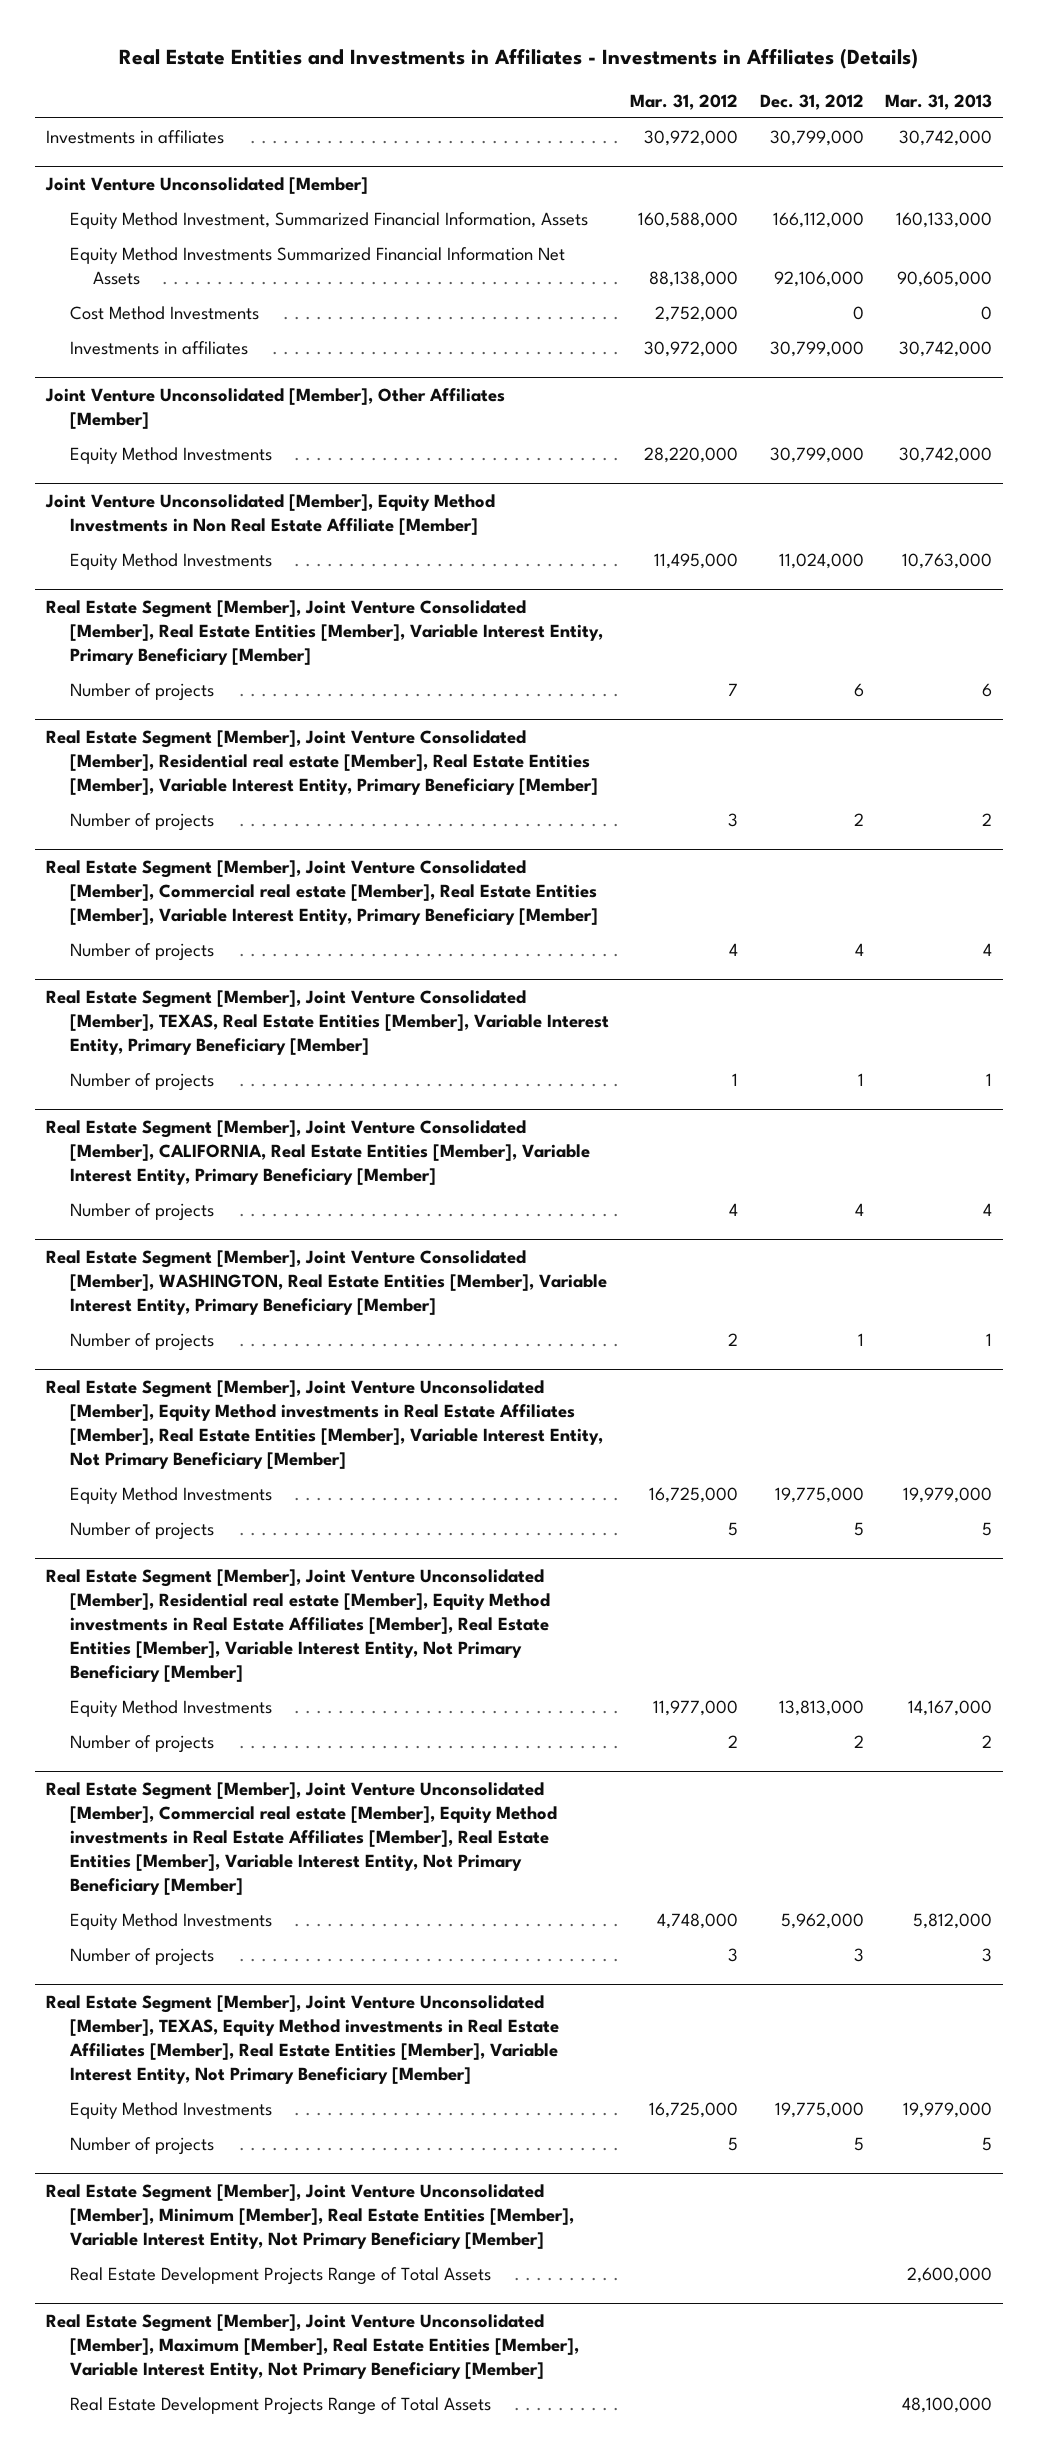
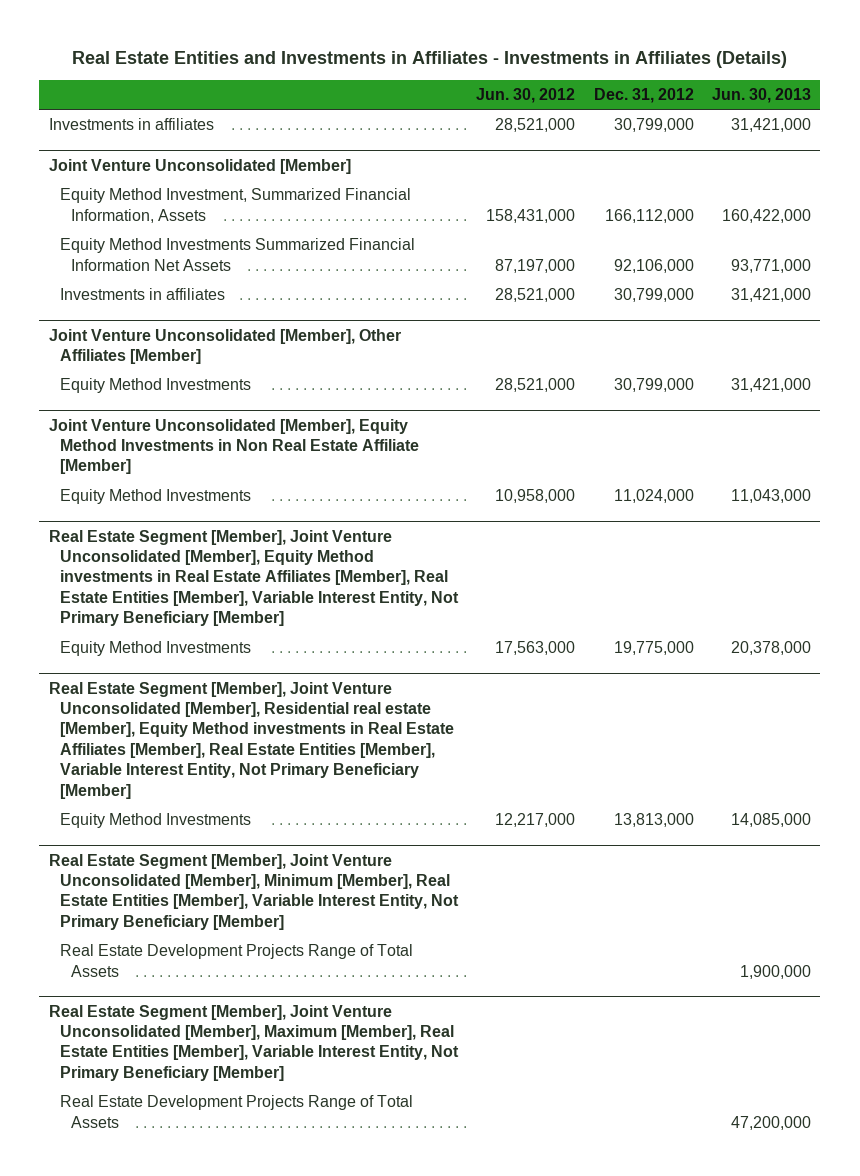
[630,93,739,110] Mar. 31, 2012 -> none
[885,93,993,110] Mar. 31, 2013 -> none
none -> [476,88,576,104] Jun. 30, 2012
none -> [712,88,812,104] Jun. 30, 2013
[69,305,259,320] Cost Method Investments -> none
[46,599,603,665] Real Estate Segment [Member], Joint Venture Consolidated [Member], Real Estate Entities [Member], Variable Interest Entity, Primary Beneficiary [Member] -> none
[69,682,214,701] Number of projects -> none
[46,729,598,795] Real Estate Segment [Member], Joint Venture Consolidated [Member], Residential real estate [Member], Real Estate Entities [Member], Variable Interest Entity, Primary Beneficiary [Member] -> none
[69,812,214,831] Number of projects -> none
[46,859,598,925] Real Estate Segment [Member], Joint Venture Consolidated [Member], Commercial real estate [Member], Real Estate Entities [Member], Variable Interest Entity, Primary Beneficiary [Member] -> none
[69,942,214,961] Number of projects -> none
[46,989,609,1055] Real Estate Segment [Member], Joint Venture Consolidated [Member], TEXAS, Real Estate Entities [Member], Variable Interest Entity, Primary Beneficiary [Member] -> none
[69,1072,214,1091] Number of projects -> none
[46,1119,590,1185] Real Estate Segment [Member], Joint Venture Consolidated [Member], CALIFORNIA, Real Estate Entities [Member], Variable Interest Entity, Primary Beneficiary [Member] -> none
[69,1202,214,1221] Number of projects -> none
[46,1249,607,1315] Real Estate Segment [Member], Joint Venture Consolidated [Member], WASHINGTON, Real Estate Entities [Member], Variable Interest Entity, Primary Beneficiary [Member] -> none
[69,1332,214,1351] Number of projects -> none
[69,1521,214,1540] Number of projects -> none
[69,1734,214,1753] Number of projects -> none
[46,1781,557,1896] Real Estate Segment [Member], Joint Venture Unconsolidated [Member], Commercial real estate [Member], Equity Method investments in Real Estate Affiliates [Member], Real Estate Entities [Member], Variable Interest Entity, Not Primary Beneficiary [Member] -> none
[69,1912,272,1930] Equity Method Investments -> none
[69,1947,214,1966] Number of projects -> none
[46,1994,559,2084] Real Estate Segment [Member], Joint Venture Unconsolidated [Member], TEXAS, Equity Method investments in Real Estate Affiliates [Member], Real Estate Entities [Member], Variable Interest Entity, Not Primary Beneficiary [Member] -> none
[69,2101,272,2119] Equity Method Investments -> none
[69,2136,214,2155] Number of projects -> none

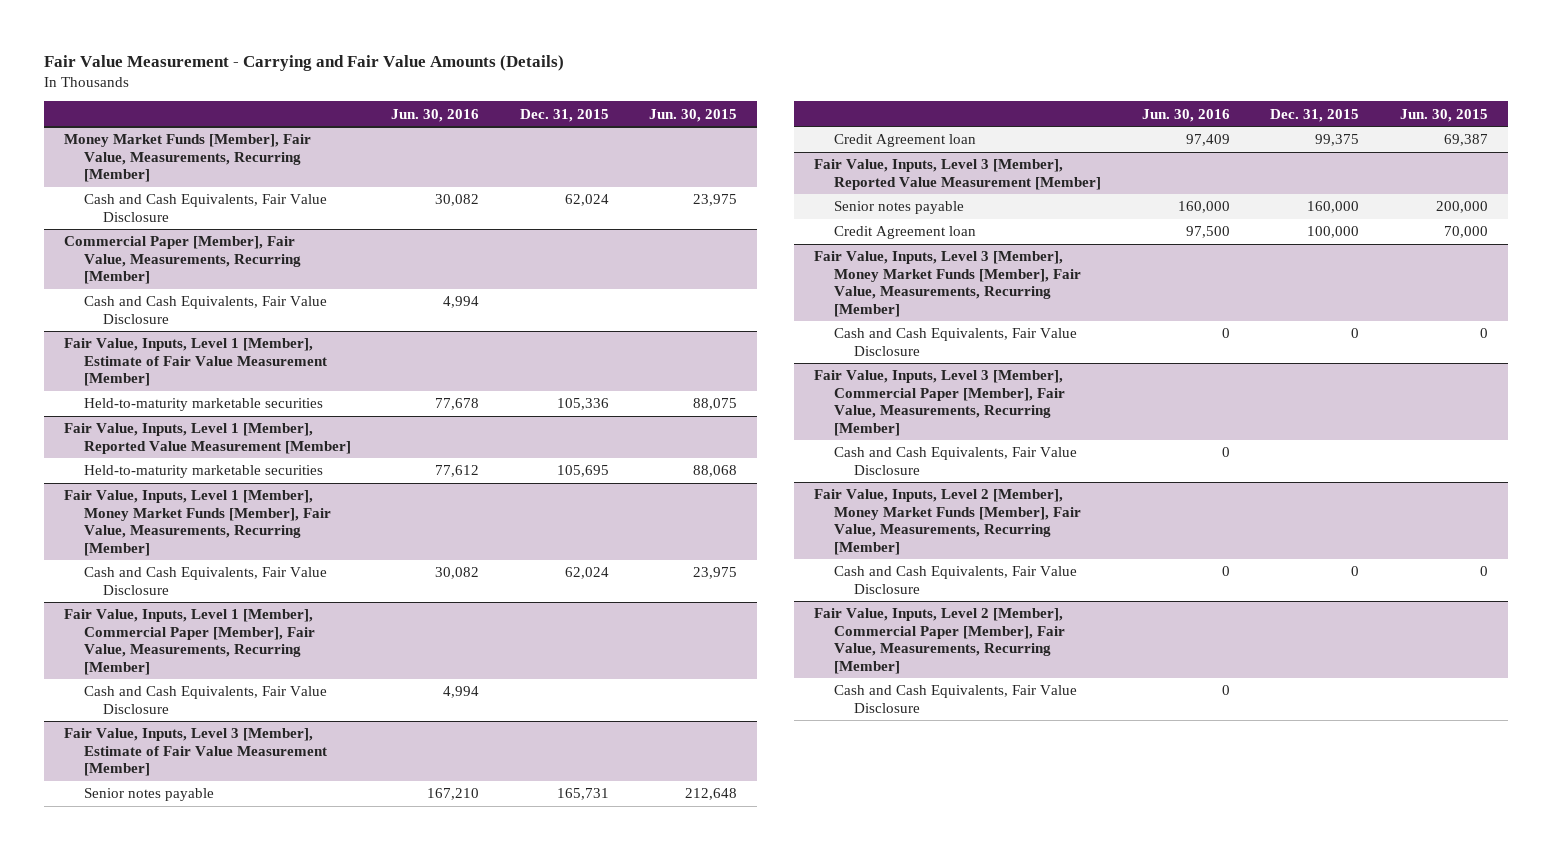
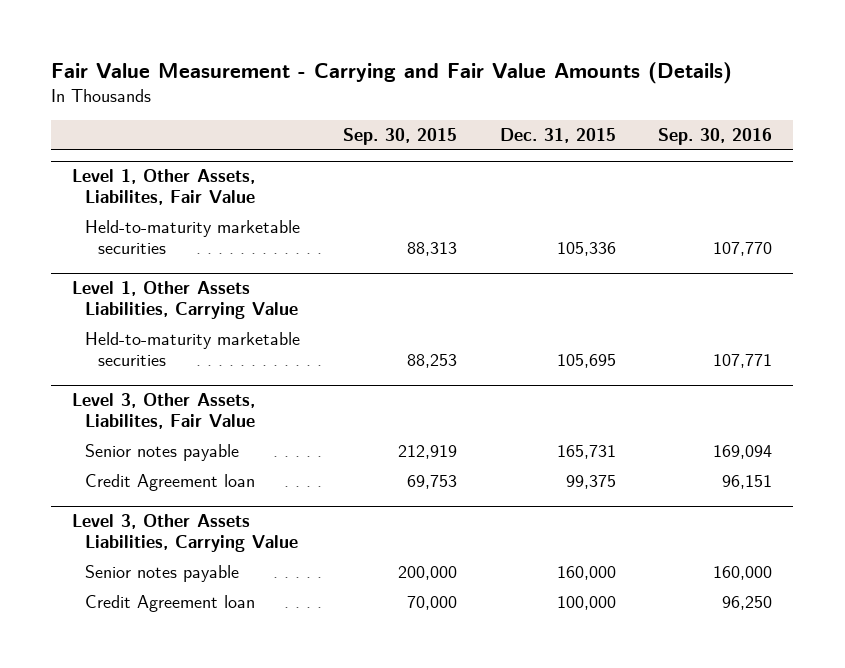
[391,108,480,122] Jun. 30, 2016 -> none
[649,108,738,122] Jun. 30, 2015 -> none
none -> [342,128,457,146] Sep. 30, 2015
none -> [658,128,773,146] Sep. 30, 2016
[63,134,311,183] Money Market Funds [Member], Fair Value, Measurements, Recurring [Member] -> none
[83,194,327,222] Cash and Cash Equivalents, Fair Value Disclosure -> none
[63,236,301,285] Commercial Paper [Member], Fair Value, Measurements, Recurring [Member] -> none
[83,296,327,324] Cash and Cash Equivalents, Fair Value Disclosure -> none
[63,338,327,387] Fair Value, Inputs, Level 1 [Member], Estimate of Fair Value Measurement [Member] -> none
none -> [72,169,256,206] Level 1, Other Assets, Liabilites, Fair Value
[63,423,351,454] Fair Value, Inputs, Level 1 [Member], Reported Value Measurement [Member] -> none
none -> [72,281,299,320] Level 1, Other Assets Liabilities, Carrying Value
[63,490,331,556] Fair Value, Inputs, Level 1 [Member], Money Market Funds [Member], Fair Value, Measurements, Recurring [Member] -> none
[83,567,327,595] Cash and Cash Equivalents, Fair Value Disclosure -> none
[63,609,315,675] Fair Value, Inputs, Level 1 [Member], Commercial Paper [Member], Fair Value, Measurements, Recurring [Member] -> none
[83,686,327,714] Cash and Cash Equivalents, Fair Value Disclosure -> none
[63,728,327,777] Fair Value, Inputs, Level 3 [Member], Estimate of Fair Value Measurement [Member] -> none
none -> [72,393,256,430] Level 3, Other Assets, Liabilites, Fair Value
[814,159,1102,190] Fair Value, Inputs, Level 3 [Member], Reported Value Measurement [Member] -> none
none -> [72,514,299,553] Level 3, Other Assets Liabilities, Carrying Value
[814,251,1082,317] Fair Value, Inputs, Level 3 [Member], Money Market Funds [Member], Fair Value, Measurements, Recurring [Member] -> none
[834,328,1078,356] Cash and Cash Equivalents, Fair Value Disclosure -> none
[814,370,1066,436] Fair Value, Inputs, Level 3 [Member], Commercial Paper [Member], Fair Value, Measurements, Recurring [Member] -> none
[834,447,1078,475] Cash and Cash Equivalents, Fair Value Disclosure -> none
[814,489,1082,555] Fair Value, Inputs, Level 2 [Member], Money Market Funds [Member], Fair Value, Measurements, Recurring [Member] -> none
[834,566,1078,594] Cash and Cash Equivalents, Fair Value Disclosure -> none
[814,608,1066,674] Fair Value, Inputs, Level 2 [Member], Commercial Paper [Member], Fair Value, Measurements, Recurring [Member] -> none
[834,685,1078,713] Cash and Cash Equivalents, Fair Value Disclosure -> none

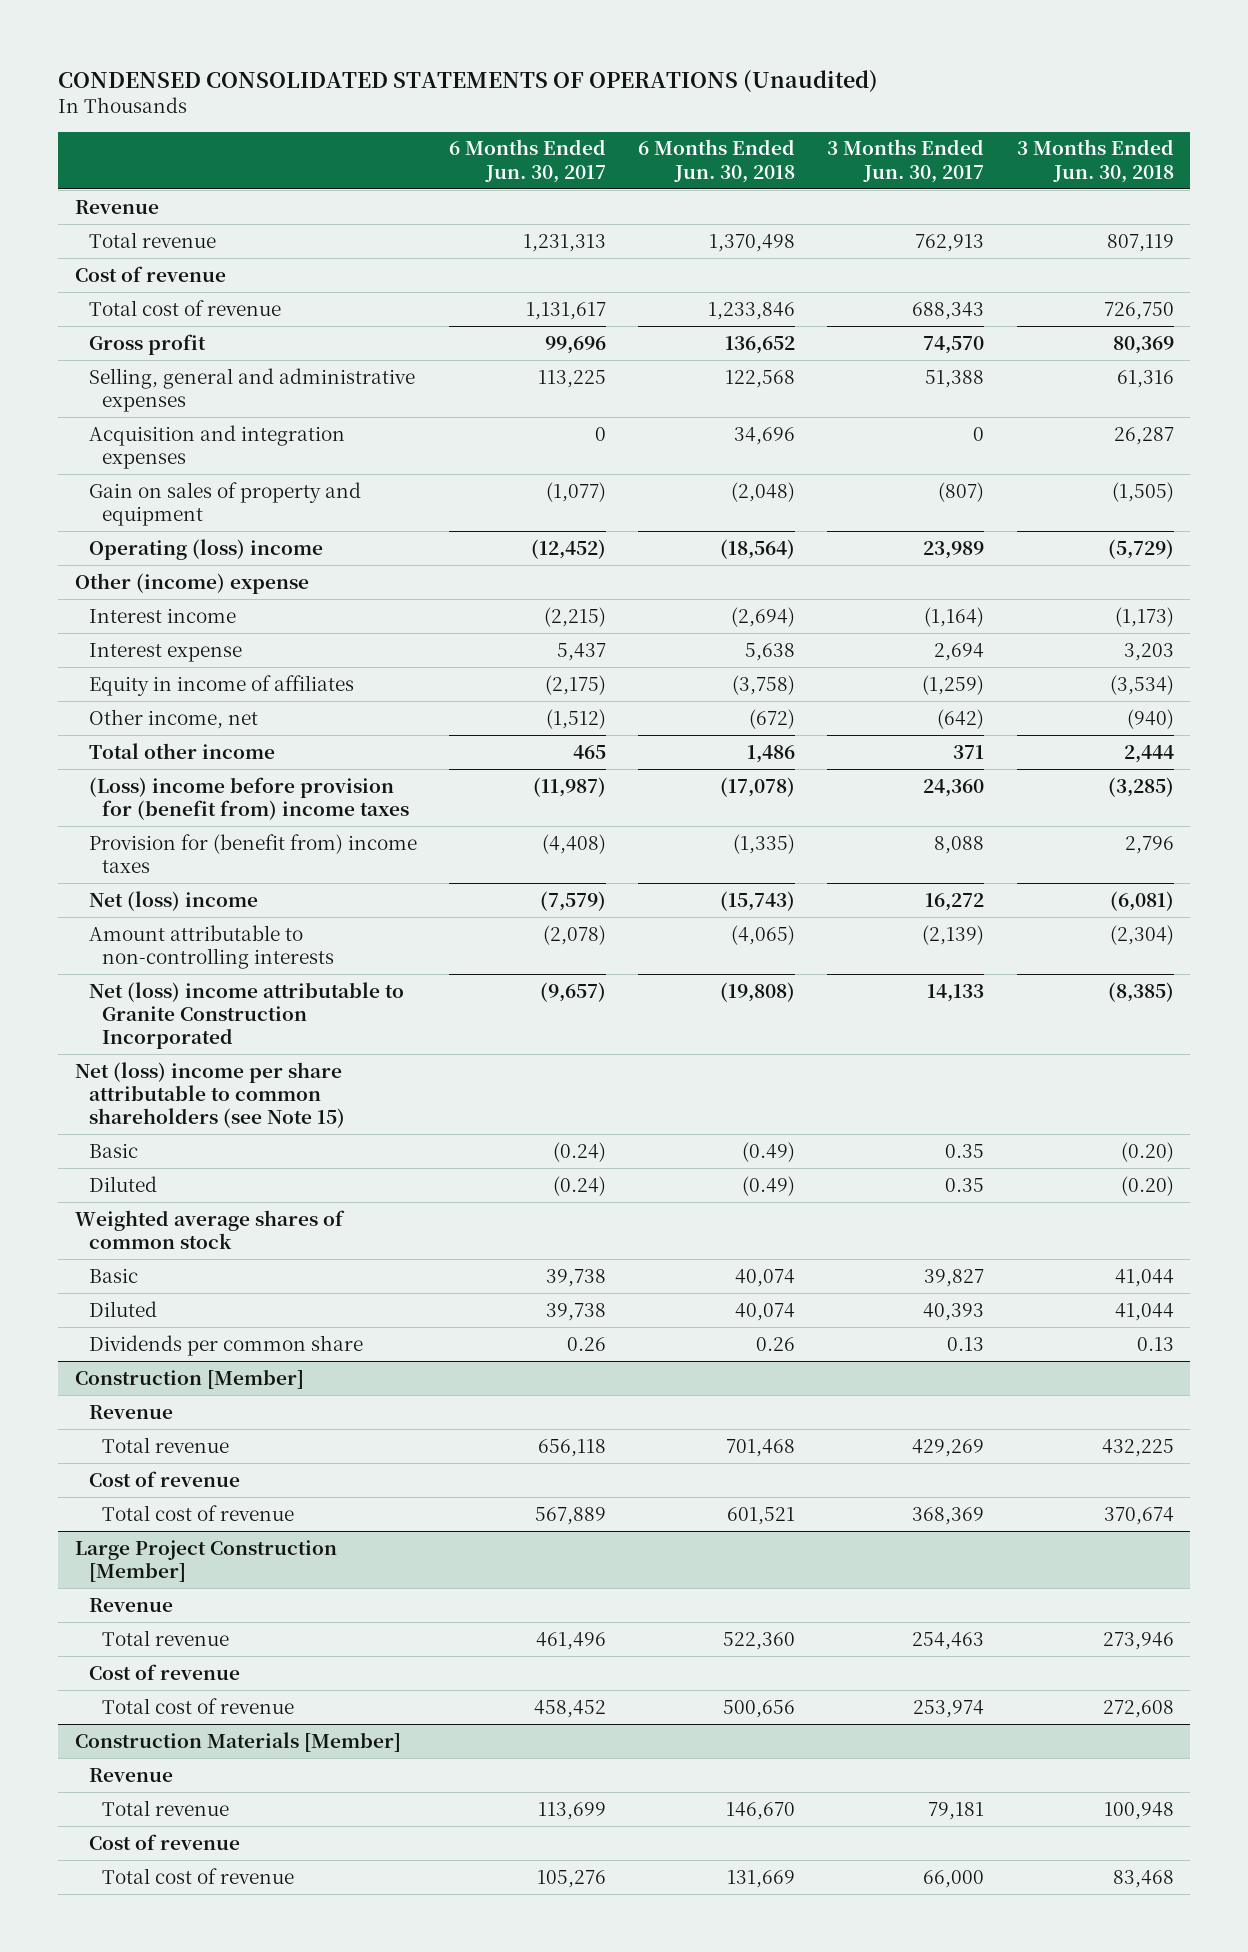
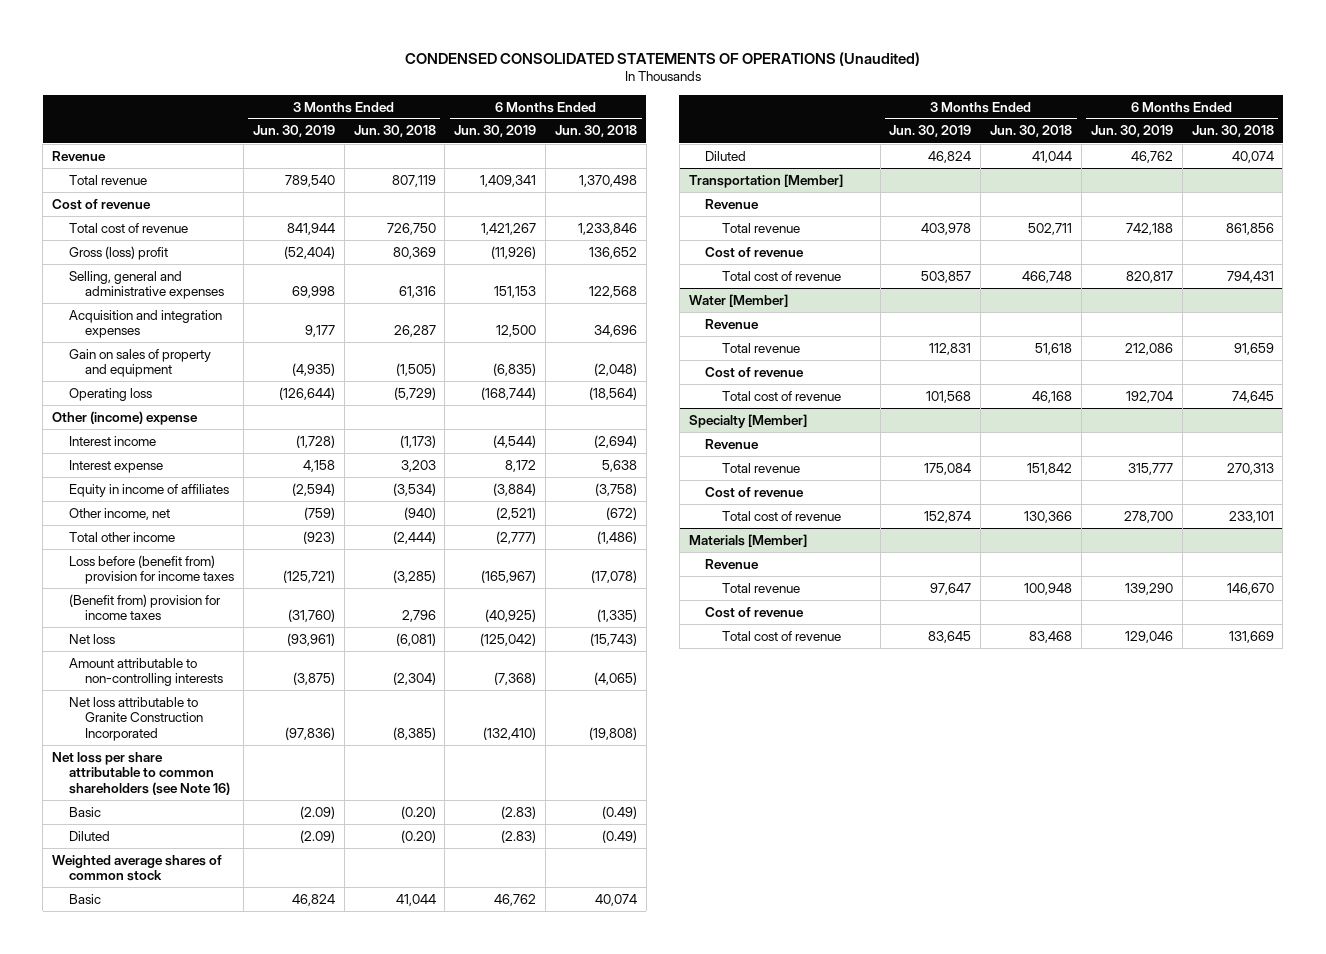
[448,139,606,183] 6 Months Ended Jun. 30, 2017 -> none
[827,139,985,183] 3 Months Ended Jun. 30, 2017 -> none
none -> [252,125,335,138] Jun. 30, 2019
none -> [454,125,537,138] Jun. 30, 2019
[88,333,206,355] Gross profit -> [68,245,168,260] Gross (loss) profit
[88,538,323,560] Operating (loss) income -> [68,387,152,401] Operating loss
[747,744,796,763] 1,486 -> [596,530,637,544] (1,486)
[1123,744,1174,763] 2,444 -> [392,530,436,544] (2,444)
[88,776,410,821] (Loss) income before provision for (benefit from) income taxes -> [68,554,235,585] Loss before (benefit from) provision for income taxes
[88,833,417,874] Provision for (benefit from) income taxes -> [68,593,221,621] (Benefit from) provision for income taxes
[88,890,258,911] Net (loss) income -> [68,633,115,644] Net loss
[88,981,404,1050] Net (loss) income attributable to Granite Construction Incorporated -> [68,696,204,741] Net loss attributable to Granite Construction Incorporated
[74,1061,345,1129] Net (loss) income per share attributable to common shareholders (see Note 15) -> [52,751,230,795] Net loss per share attributable to common shareholders (see Note 16)
[88,1334,363,1356] Dividends per common share -> none
[74,1368,304,1389] Construction [Member] -> none
none -> [688,173,843,188] Transportation [Member]
[726,1438,796,1457] 701,468 -> [1225,222,1274,235] 861,856
[1101,1438,1174,1457] 432,225 -> [1028,222,1073,235] 502,711
[74,1539,337,1583] Large Project Construction [Member] -> none
[727,1506,796,1525] 601,521 -> [1226,270,1274,283] 794,431
[1103,1506,1174,1525] 370,674 -> [1022,270,1073,283] 466,748
none -> [688,293,788,307] Water [Member]
[723,1631,796,1650] 522,360 -> [1233,342,1274,355] 91,659
[1102,1631,1174,1650] 273,946 -> [1035,342,1073,355] 51,618
[74,1731,401,1752] Construction Materials [Member] -> none
[723,1699,796,1718] 500,656 -> [1231,390,1274,403] 74,645
[1102,1699,1174,1718] 272,608 -> [1032,390,1073,403] 46,168
none -> [688,413,807,428] Specialty [Member]
none -> [721,462,800,473] Total revenue
none -> [705,486,805,498] Cost of revenue
none -> [721,510,841,521] Total cost of revenue
none -> [688,533,807,547] Materials [Member]
none -> [705,558,760,569] Revenue

